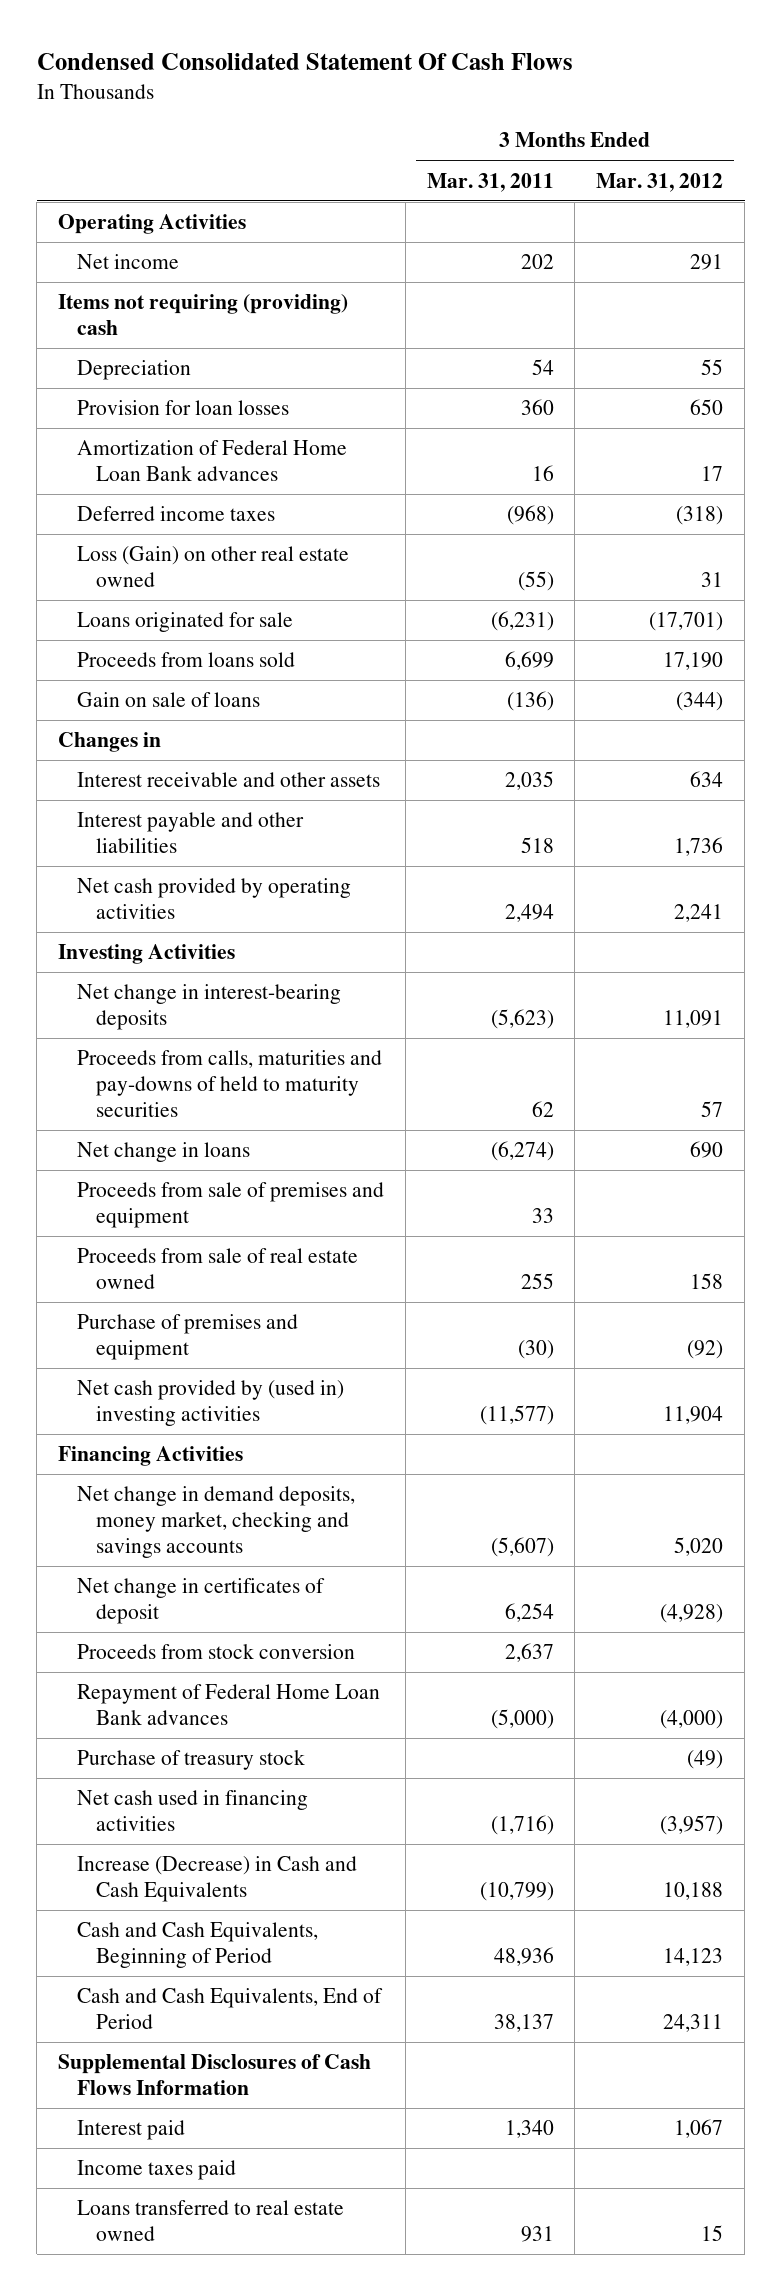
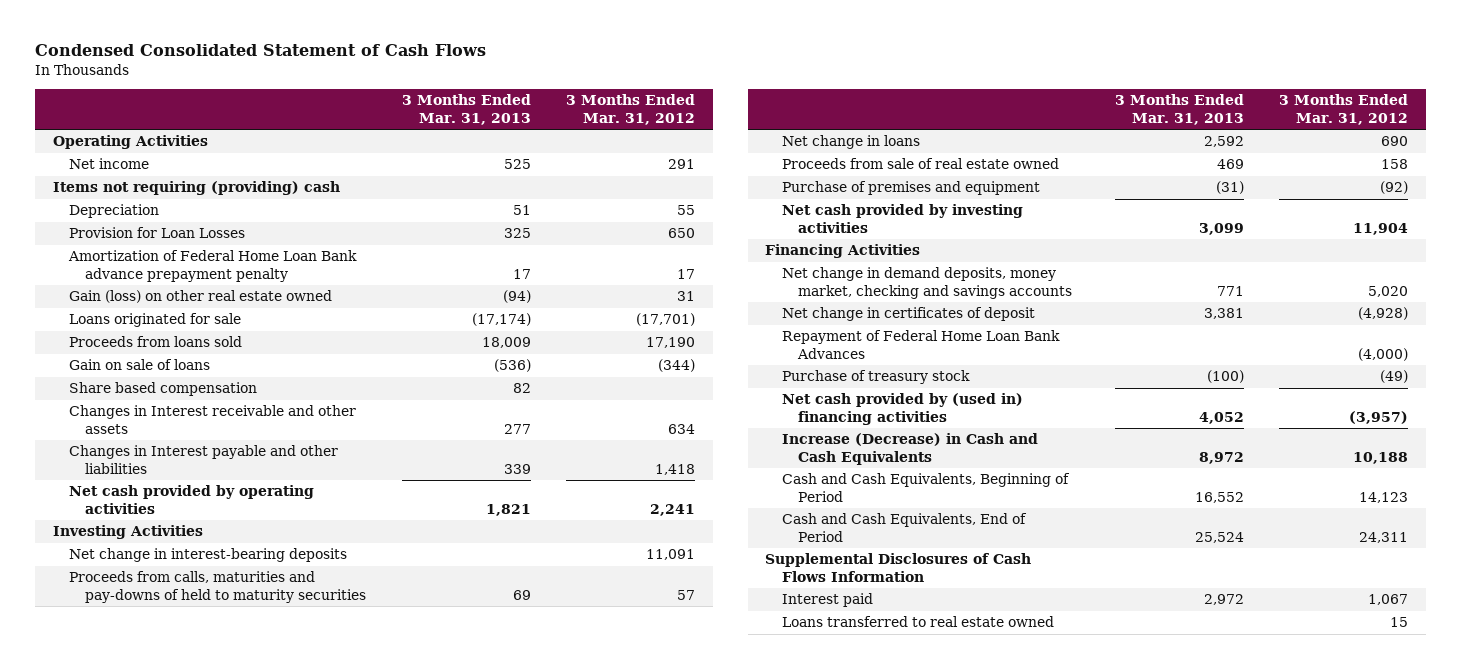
[36,52,573,70] Condensed Consolidated Statement Of Cash Flows -> [34,44,486,57] Condensed Consolidated Statement of Cash Flows
[426,172,554,192] Mar. 31, 2011 -> none
none -> [401,94,531,126] 3 Months Ended Mar. 31, 2013
[77,506,276,522] Deferred income taxes -> none
[77,400,290,416] Provision for loan losses -> [68,227,245,239] Provision for Loan Losses
[77,440,348,481] Amortization of Federal Home Loan Bank advances -> [67,250,357,283] Amortization of Federal Home Loan Bank advance prepayment penalty
[77,546,350,587] Loss (Gain) on other real estate owned -> [68,290,332,304] Gain (loss) on other real estate owned
[57,732,161,753] Changes in -> none
none -> [68,382,257,397] Share based compensation
[77,772,381,788] Interest receivable and other assets -> [68,405,356,435] Changes in Interest receivable and other assets
[77,812,305,853] Interest payable and other liabilities -> [68,445,338,475] Changes in Interest payable and other liabilities
[674,836,724,856] 1,736 -> [655,464,696,476] 1,418
[77,1182,385,1228] Proceeds from sale of premises and equipment -> none
[77,1380,345,1426] Net cash provided by (used in) investing activities -> [781,204,1023,234] Net cash provided by investing activities
[77,1644,356,1660] Proceeds from stock conversion -> none
[77,1684,381,1725] Repayment of Federal Home Loan Bank advances -> [781,330,1060,360] Repayment of Federal Home Loan Bank Advances
[77,1790,309,1831] Net cash used in financing activities -> [781,393,1023,426] Net cash provided by (used in) financing activities
[77,2160,237,2181] Income taxes paid -> none

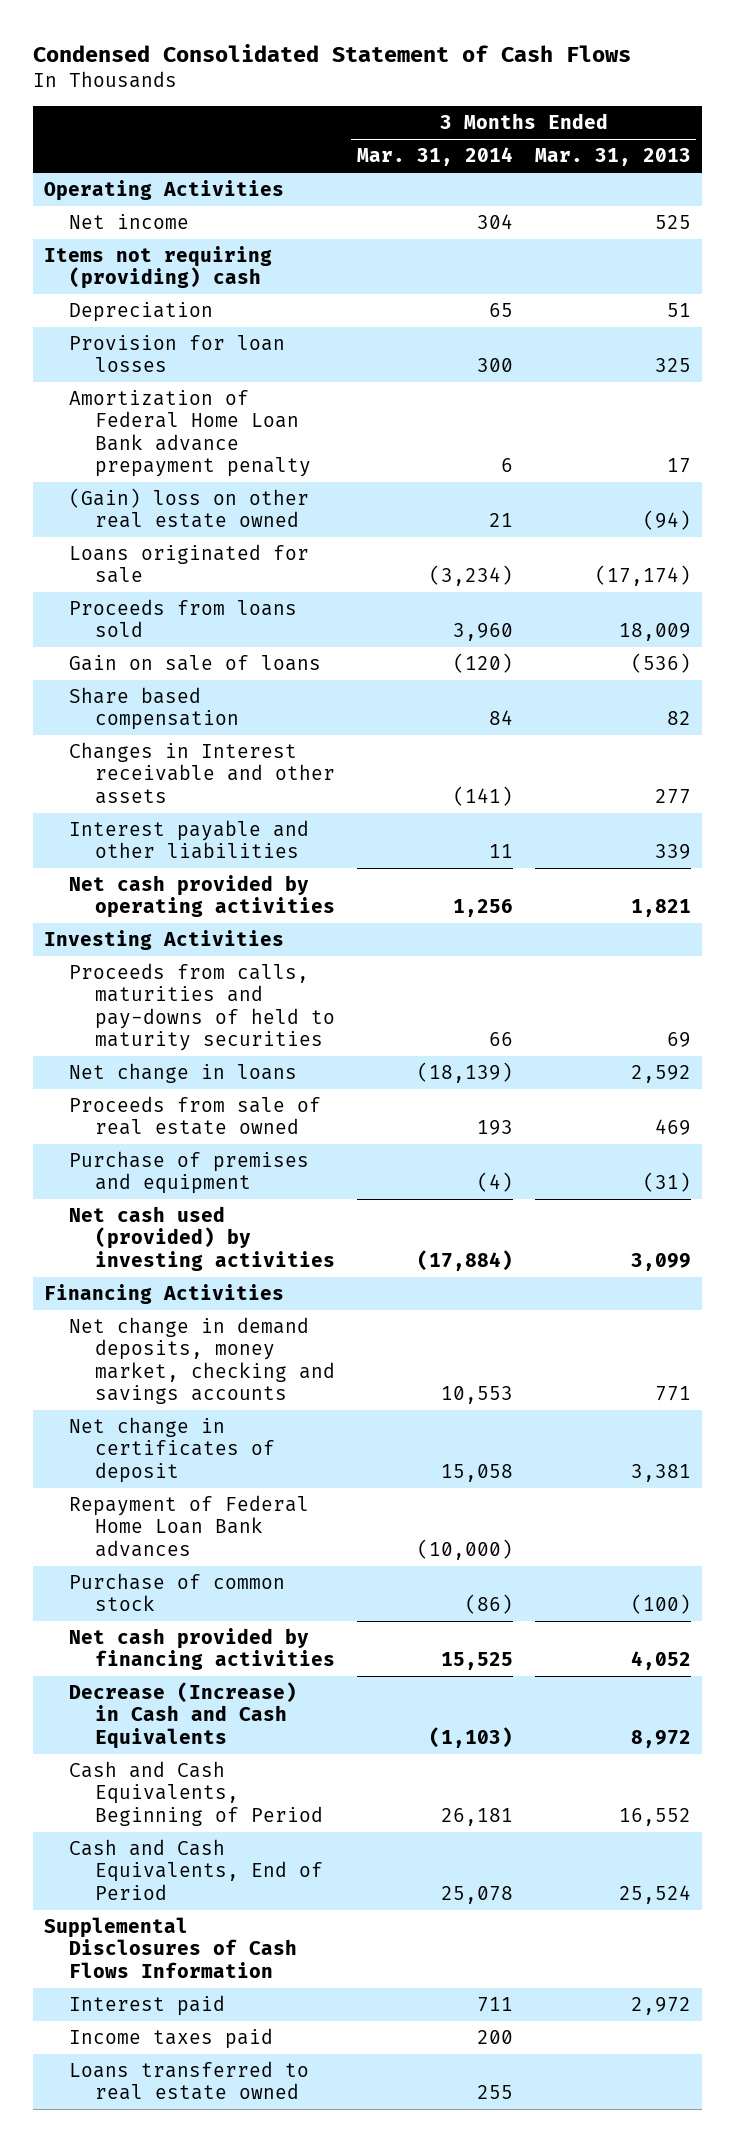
[566,94,696,126] 3 Months Ended Mar. 31, 2012 -> none
none -> [356,147,513,167] Mar. 31, 2014
[68,227,245,239] Provision for Loan Losses -> [69,335,286,373] Provision for loan losses
[68,290,332,304] Gain (loss) on other real estate owned -> [69,488,310,529] (Gain) loss on other real estate owned
[68,445,338,475] Changes in Interest payable and other liabilities -> [69,820,310,860] Interest payable and other liabilities
[68,548,347,563] Net change in interest-bearing deposits -> none
[781,204,1023,234] Net cash provided by investing activities -> [69,1206,336,1271] Net cash used (provided) by investing activities
[781,330,1060,360] Repayment of Federal Home Loan Bank Advances -> [69,1495,310,1557] Repayment of Federal Home Loan Bank advances
[781,370,970,385] Purchase of treasury stock -> [69,1573,286,1612] Purchase of common stock
[781,393,1023,426] Net cash provided by (used in) financing activities -> [69,1628,336,1671] Net cash provided by financing activities
[781,433,1038,466] Increase (Decrease) in Cash and Cash Equivalents -> [69,1682,298,1749] Decrease (Increase) in Cash and Cash Equivalents
none -> [69,2028,274,2050] Income taxes paid

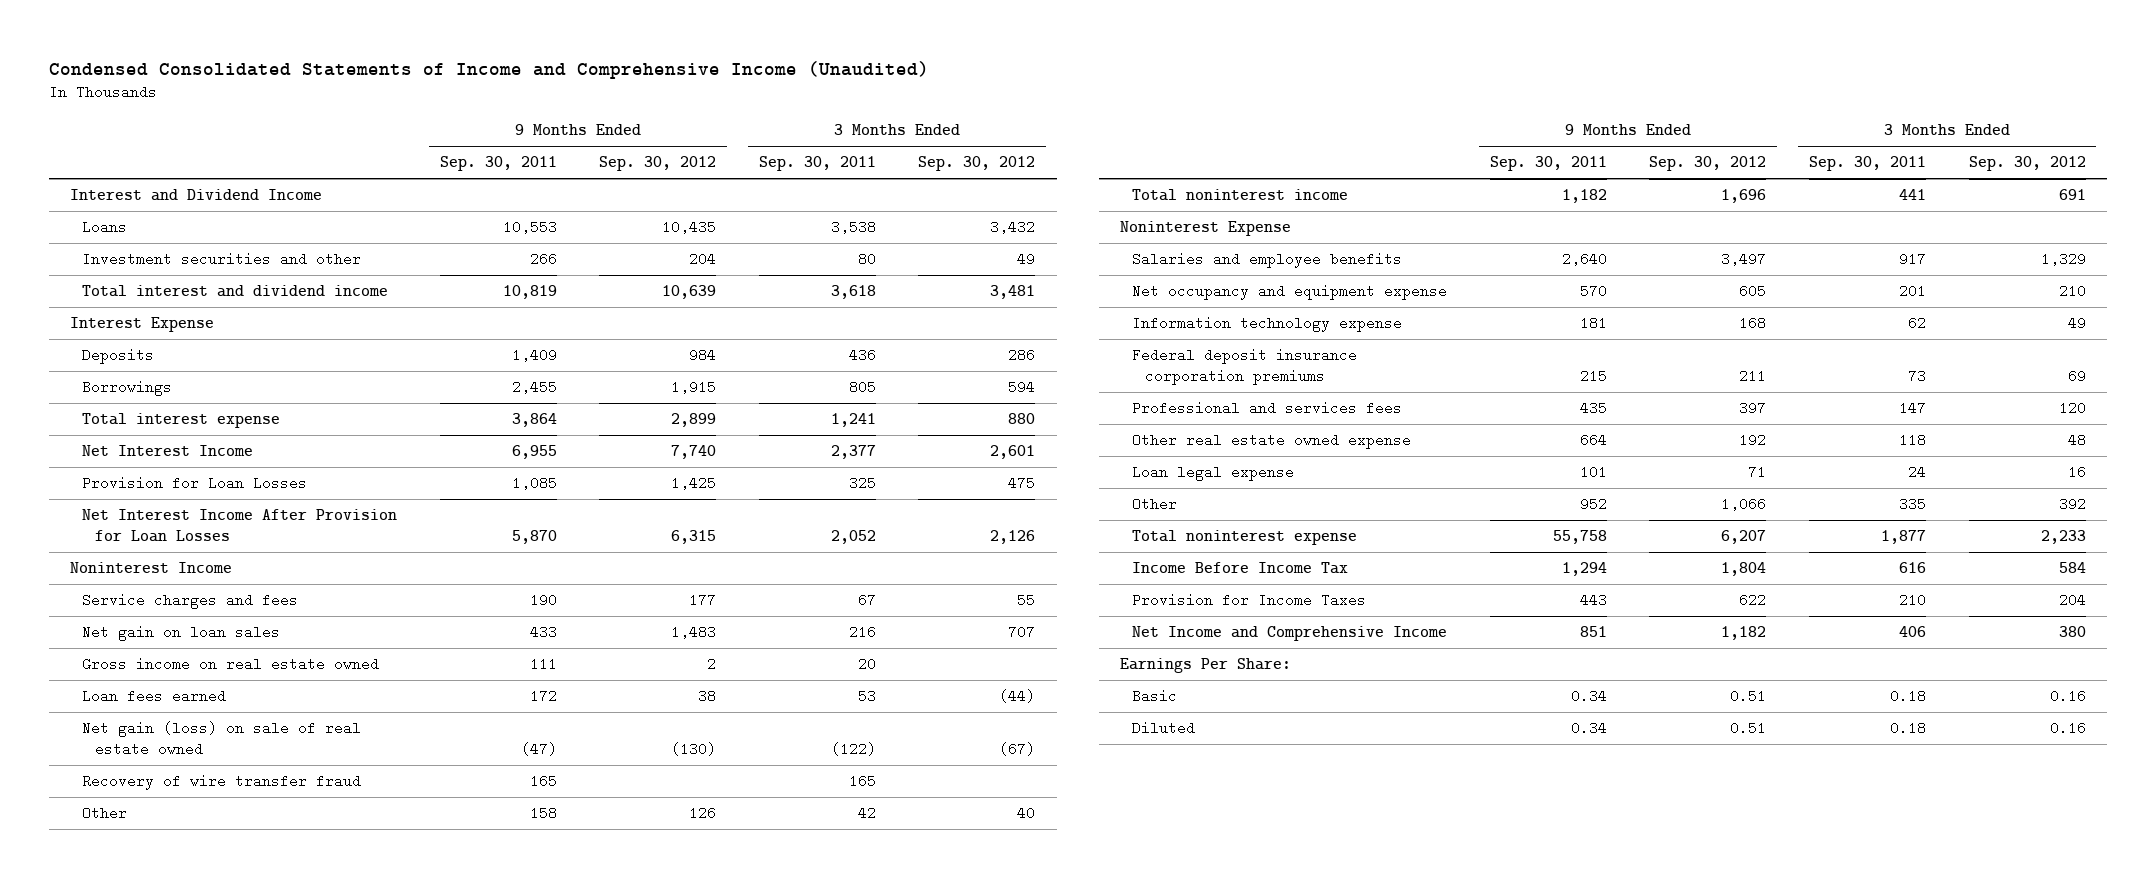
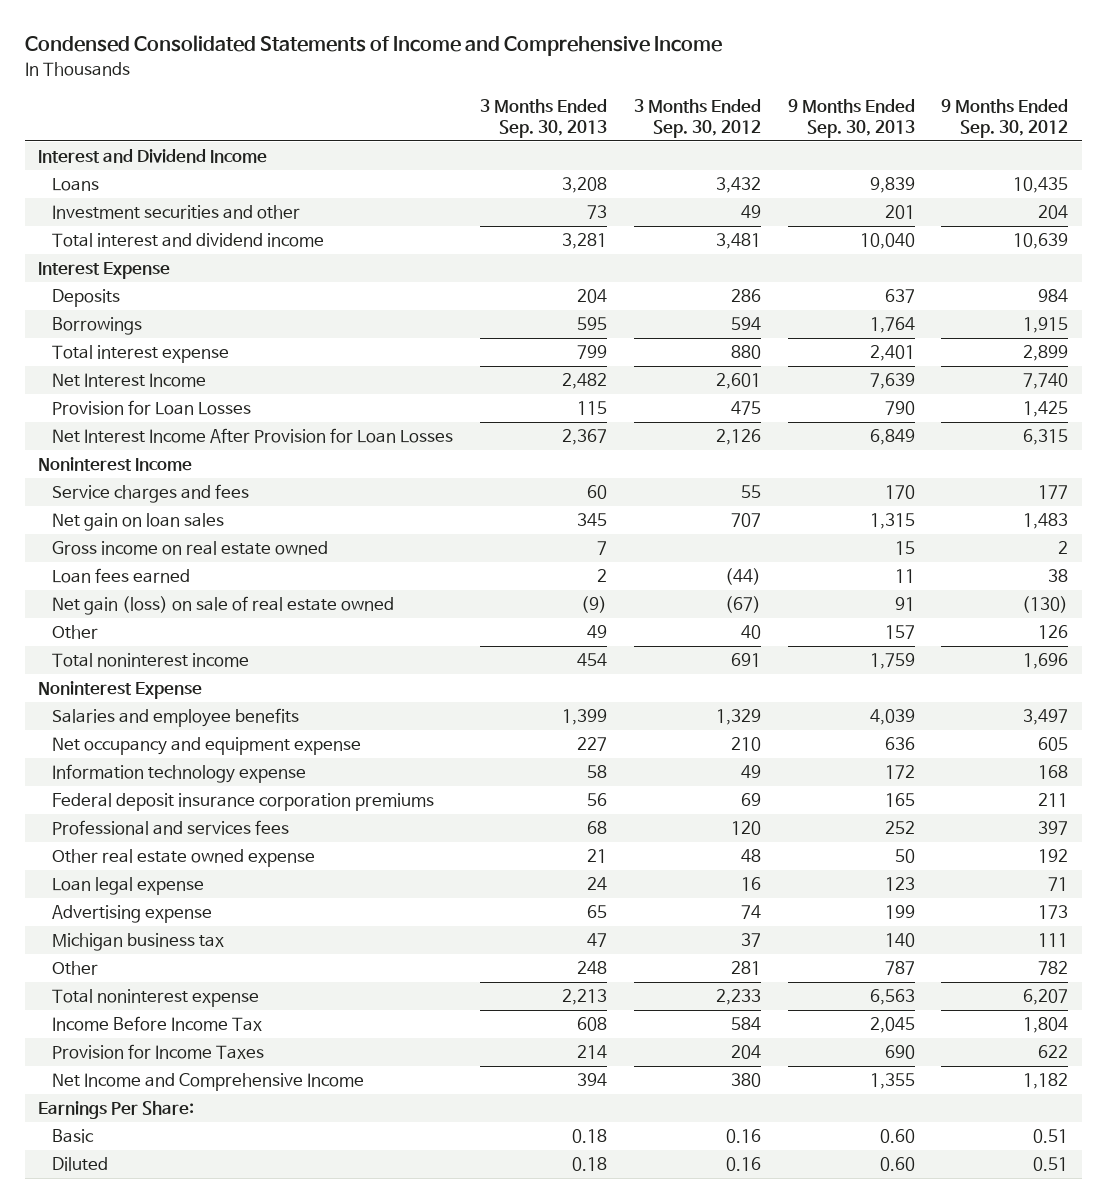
[48,60,929,79] Condensed Consolidated Statements of Income and Comprehensive Income (Unaudited) -> [24,35,722,57] Condensed Consolidated Statements of Income and Comprehensive Income
[439,156,557,172] Sep. 30, 2011 -> none
[758,156,876,172] Sep. 30, 2011 -> none
none -> [480,99,608,138] 3 Months Ended Sep. 30, 2013
none -> [787,99,915,138] 9 Months Ended Sep. 30, 2013
[82,774,362,791] Recovery of wire transfer fraud -> none
none -> [52,905,213,924] Advertising expense
none -> [52,933,225,952] Michigan business tax
[1721,497,1767,512] 1,066 -> [1038,961,1069,976] 782
[2058,497,2086,512] 392 -> [730,961,761,976] 281

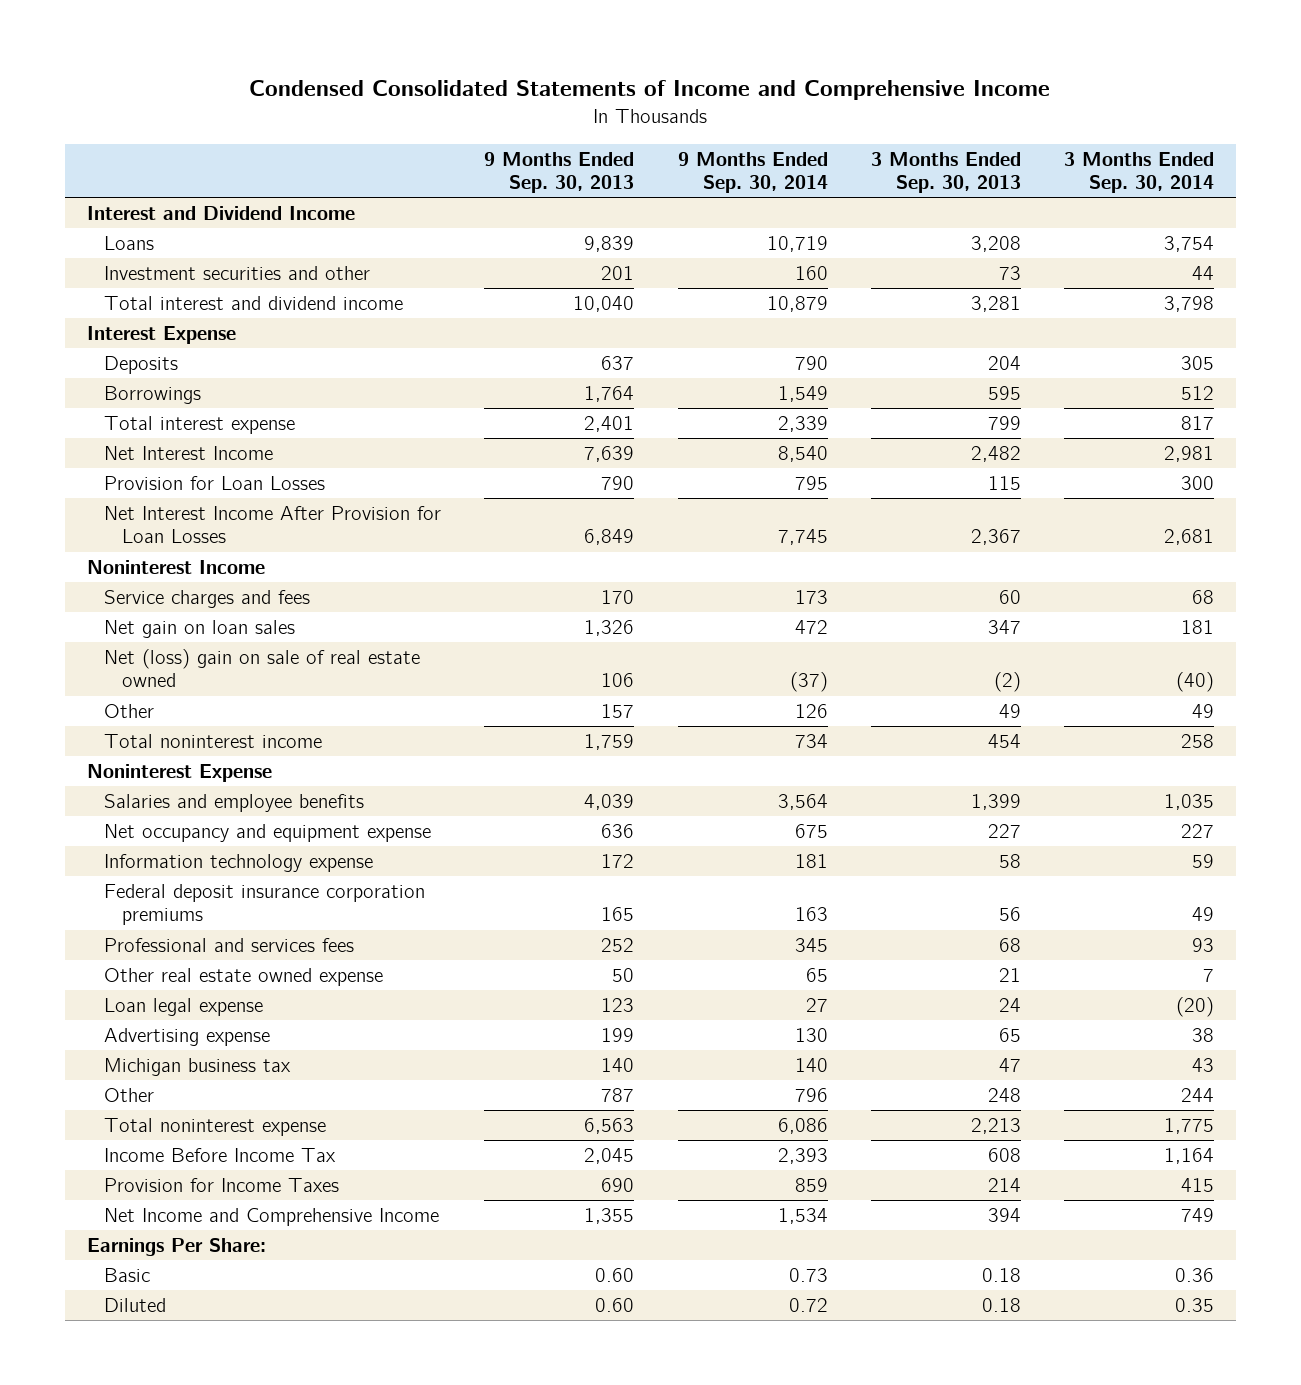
[633,99,761,138] 3 Months Ended Sep. 30, 2012 -> none
[941,99,1069,138] 9 Months Ended Sep. 30, 2012 -> none
none -> [677,151,828,194] 9 Months Ended Sep. 30, 2014
none -> [1064,151,1215,194] 3 Months Ended Sep. 30, 2014
[52,541,329,556] Gross income on real estate owned -> none
[52,568,191,584] Loan fees earned -> none
[577,513,608,527] 345 -> [987,620,1021,635] 347
[869,513,915,530] 1,315 -> [584,620,635,637] 1,326
[52,596,395,616] Net gain (loss) on sale of real estate owned -> [104,649,421,688] Net (loss) gain on sale of real estate owned
[581,596,608,614] (9) -> [993,672,1021,693] (2)
[894,597,915,612] 91 -> [601,673,635,688] 106

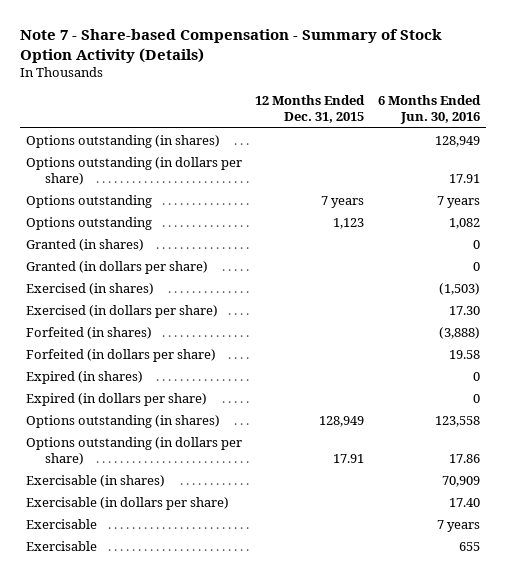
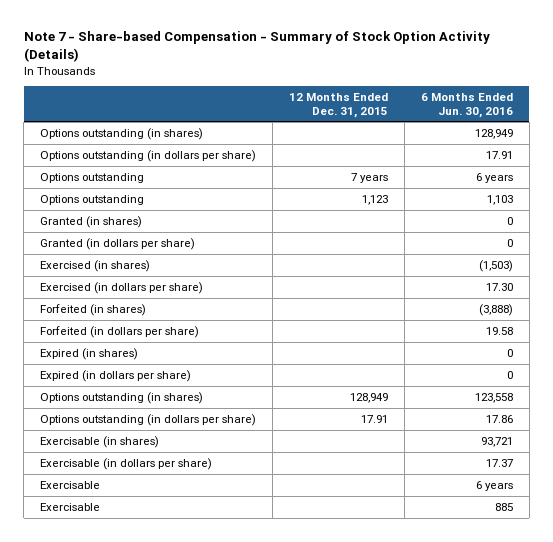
[436,195,480,208] 7 years -> [475,173,513,184] 6 years
[448,217,480,229] 1,082 -> [486,195,513,206] 1,103
[441,475,480,487] 70,909 -> [480,437,513,448] 93,721
[448,497,480,507] 17.40 -> [485,459,513,468] 17.37
[436,519,480,532] 7 years -> [475,481,513,492] 6 years
[458,541,480,551] 655 -> [494,503,513,512] 885

